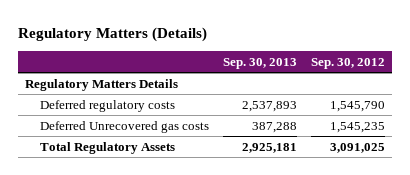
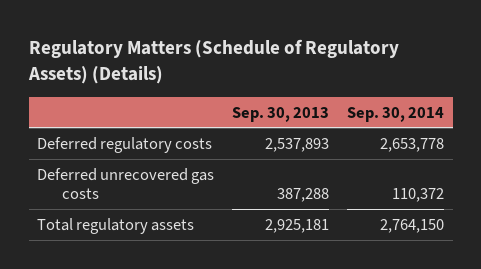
[17,27,207,43] Regulatory Matters (Details) -> [27,39,399,85] Regulatory Matters (Schedule of Regulatory Assets) (Details)
[310,58,385,70] Sep. 30, 2012 -> none
none -> [347,106,445,122] Sep. 30, 2014
[24,78,178,91] Regulatory Matters Details -> none
[40,120,210,133] Deferred Unrecovered gas costs -> [37,167,215,200] Deferred unrecovered gas costs
[40,141,176,154] Total Regulatory Assets -> [37,217,195,234] Total regulatory assets

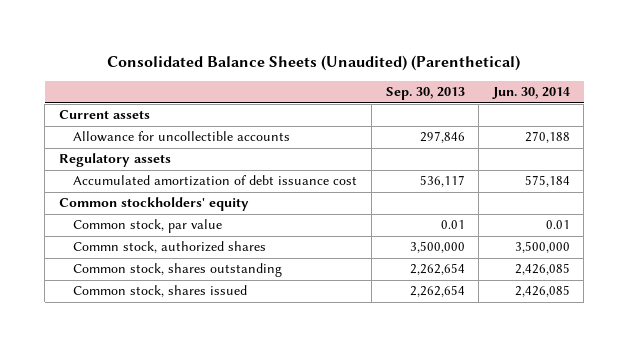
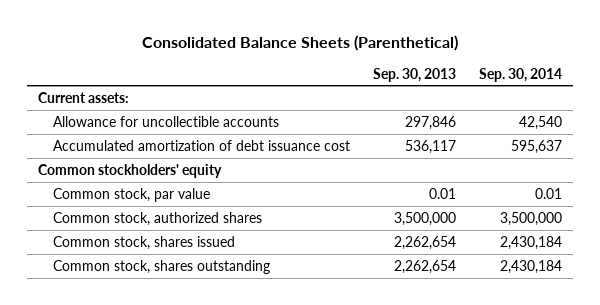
[107,54,521,71] Consolidated Balance Sheets (Unaudited) (Parenthetical) -> [141,35,458,52] Consolidated Balance Sheets (Parenthetical)
[491,87,570,100] Jun. 30, 2014 -> none
none -> [478,67,562,82] Sep. 30, 2014
[59,110,151,120] Current assets -> [38,91,130,103] Current assets:
[59,153,172,168] Regulatory assets -> none
[73,241,267,254] Commn stock, authorized shares -> [53,211,263,226] Common stock, authorized shares
[73,263,283,278] Common stock, shares outstanding -> [53,259,271,274] Common stock, shares outstanding

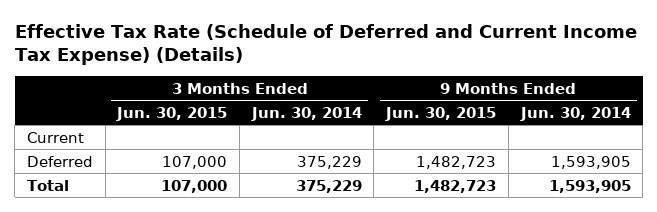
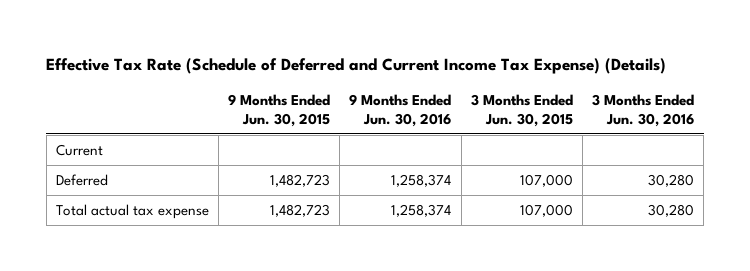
[250,106,362,121] Jun. 30, 2014 -> none
[519,106,631,121] Jun. 30, 2014 -> none
none -> [349,93,452,127] 9 Months Ended Jun. 30, 2016
none -> [591,93,694,127] 3 Months Ended Jun. 30, 2016
[26,179,69,191] Total -> [55,204,209,220] Total actual tax expense

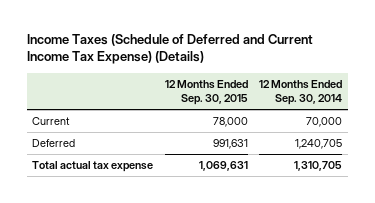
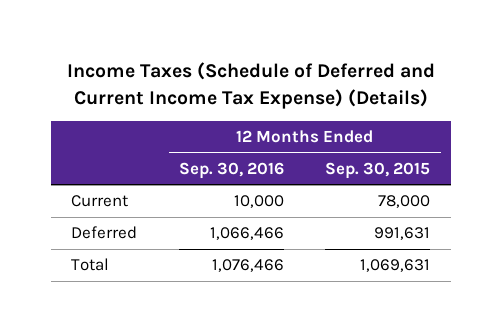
[259,80,343,106] 12 Months Ended Sep. 30, 2014 -> none
none -> [178,161,284,179] Sep. 30, 2016
[32,161,154,173] Total actual tax expense -> [71,258,110,272] Total

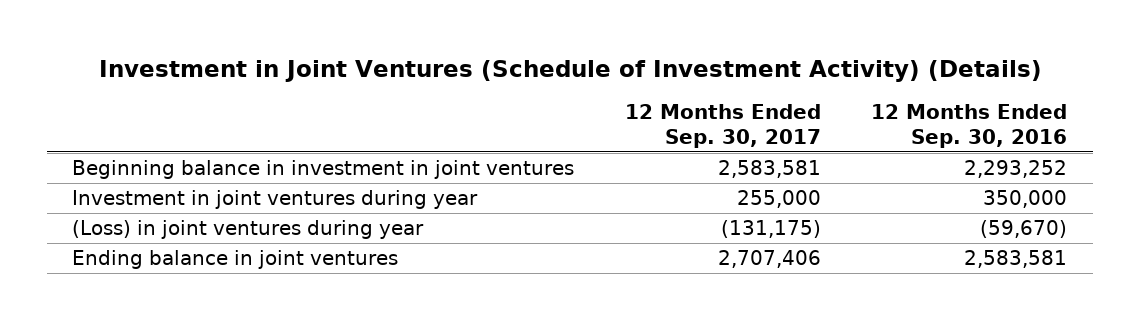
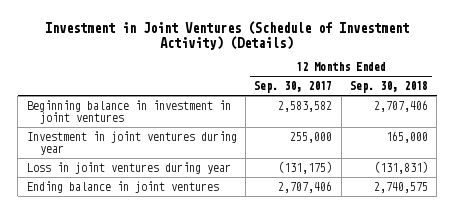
[871,103,1068,148] 12 Months Ended Sep. 30, 2016 -> none
none -> [349,81,428,94] Sep. 30, 2018
[717,160,821,179] 2,583,581 -> [278,100,333,112] 2,583,582
[71,220,424,240] (Loss) in joint ventures during year -> [26,161,231,174] Loss in joint ventures during year

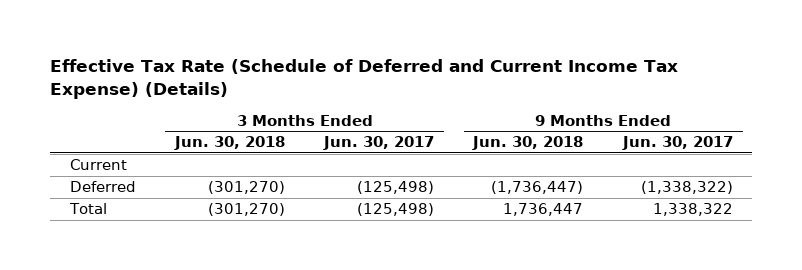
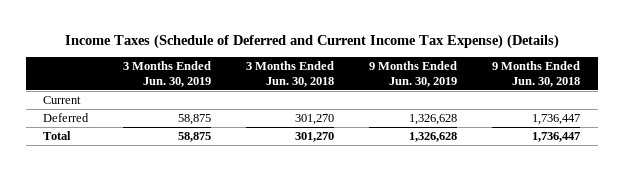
[49,59,678,99] Effective Tax Rate (Schedule of Deferred and Current Income Tax Expense) (Details) -> [64,33,559,49] Income Taxes (Schedule of Deferred and Current Income Tax Expense) (Details)
[323,136,435,151] Jun. 30, 2017 -> none
[621,136,733,151] Jun. 30, 2017 -> none
none -> [123,61,212,87] 3 Months Ended Jun. 30, 2019
none -> [369,61,458,87] 9 Months Ended Jun. 30, 2019
[207,181,285,195] (301,270) -> [295,114,335,126] 301,270
[491,181,584,195] (1,736,447) -> [532,114,581,126] 1,736,447
[207,203,285,217] (301,270) -> [295,132,335,143] 301,270

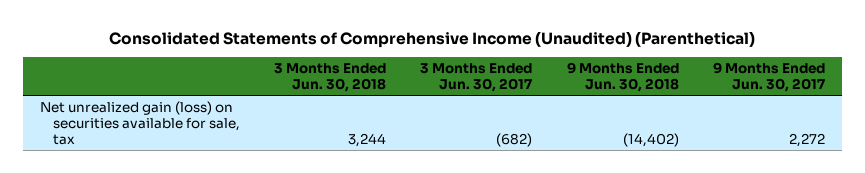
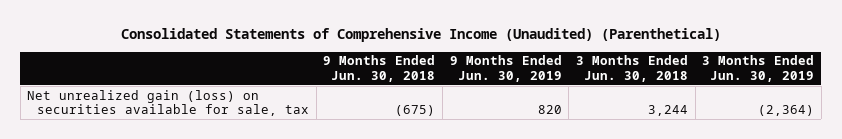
[420,62,533,92] 3 Months Ended Jun. 30, 2017 -> none
[712,61,825,92] 9 Months Ended Jun. 30, 2017 -> none
none -> [449,55,562,83] 9 Months Ended Jun. 30, 2019
none -> [702,55,815,83] 3 Months Ended Jun. 30, 2019
[622,132,679,147] (14,402) -> [395,105,436,117] (675)

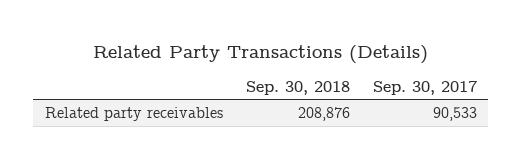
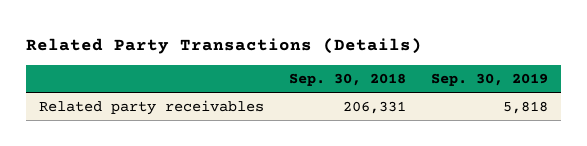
[372,80,477,95] Sep. 30, 2017 -> none
none -> [431,73,549,87] Sep. 30, 2019
[297,107,350,122] 208,876 -> [342,100,406,114] 206,331

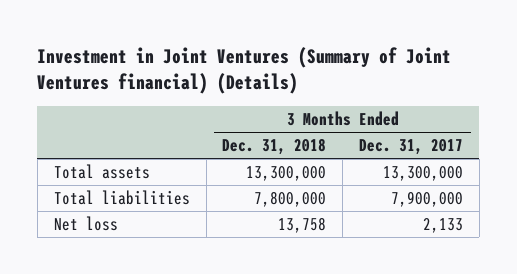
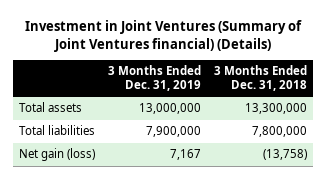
[359,139,464,156] Dec. 31, 2017 -> none
none -> [108,65,202,91] 3 Months Ended Dec. 31, 2019
[53,215,118,231] Net loss -> [19,148,96,162] Net gain (loss)
[278,216,327,233] 13,758 -> [262,149,307,161] (13,758)

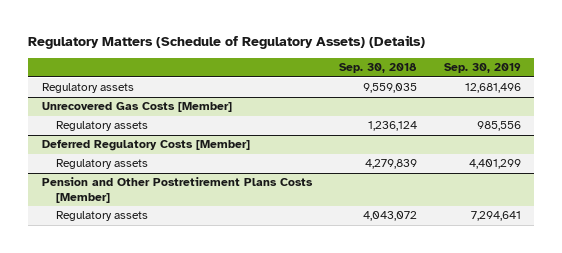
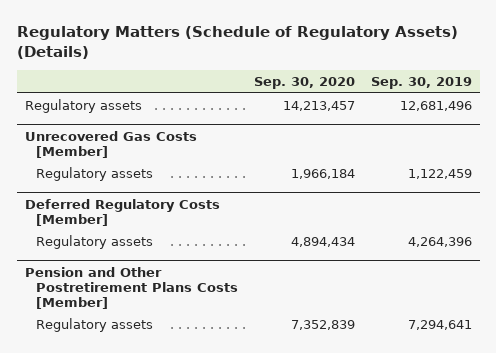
[338,63,417,74] Sep. 30, 2018 -> none
none -> [254,76,356,89] Sep. 30, 2020
[476,121,521,132] 985,556 -> [407,169,472,180] 1,122,459
[468,159,521,170] 4,401,299 -> [407,237,472,248] 4,264,396

